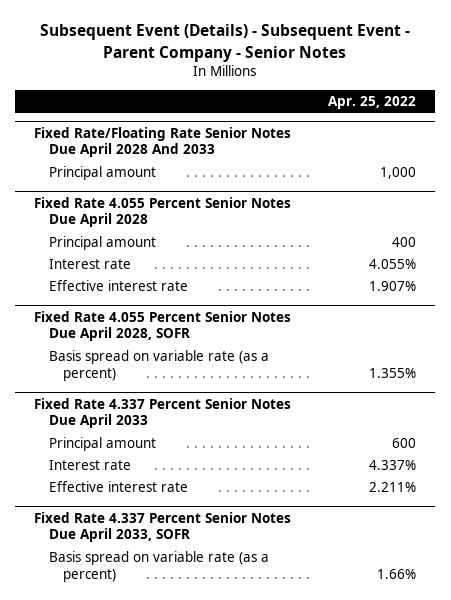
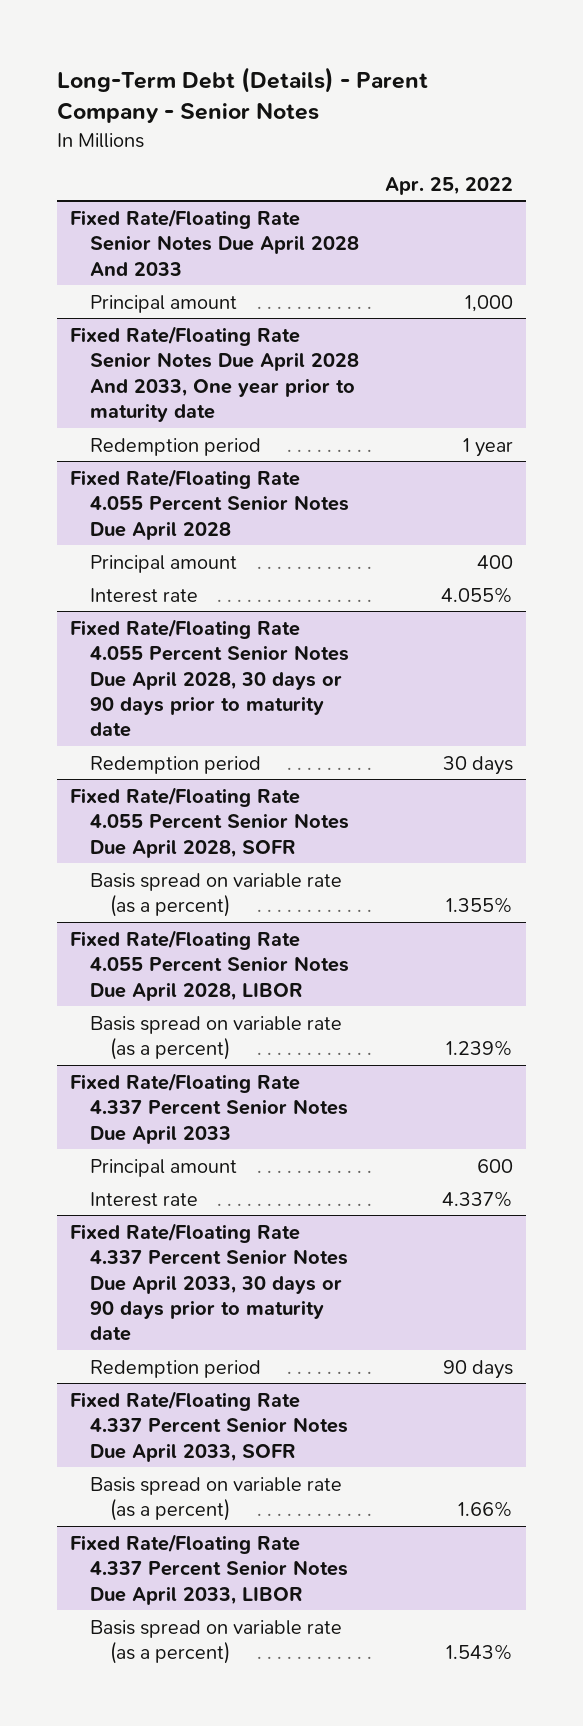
[40,24,411,62] Subsequent Event (Details) - Subsequent Event - Parent Company - Senior Notes -> [56,67,428,124] Long-Term Debt (Details) - Parent Company - Senior Notes
none -> [69,325,359,422] Fixed Rate/Floating Rate Senior Notes Due April 2028 And 2033, One year prior to maturity date
none -> [89,437,261,456] Redemption period
[34,196,292,228] Fixed Rate 4.055 Percent Senior Notes Due April 2028 -> [69,468,349,540] Fixed Rate/Floating Rate 4.055 Percent Senior Notes Due April 2028
[48,280,188,292] Effective interest rate -> none
none -> [69,618,349,738] Fixed Rate/Floating Rate 4.055 Percent Senior Notes Due April 2028, 30 days or 90 days prior to maturity date
none -> [89,755,261,774] Redemption period
[34,310,292,342] Fixed Rate 4.055 Percent Senior Notes Due April 2028, SOFR -> [69,786,349,858] Fixed Rate/Floating Rate 4.055 Percent Senior Notes Due April 2028, SOFR
none -> [69,929,349,1001] Fixed Rate/Floating Rate 4.055 Percent Senior Notes Due April 2028, LIBOR
none -> [89,1015,342,1061] Basis spread on variable rate (as a percent)
[34,397,292,429] Fixed Rate 4.337 Percent Senior Notes Due April 2033 -> [69,1072,348,1144] Fixed Rate/Floating Rate 4.337 Percent Senior Notes Due April 2033
[48,481,188,493] Effective interest rate -> none
none -> [69,1222,348,1342] Fixed Rate/Floating Rate 4.337 Percent Senior Notes Due April 2033, 30 days or 90 days prior to maturity date
none -> [89,1359,261,1378] Redemption period
[34,511,292,543] Fixed Rate 4.337 Percent Senior Notes Due April 2033, SOFR -> [69,1390,348,1462] Fixed Rate/Floating Rate 4.337 Percent Senior Notes Due April 2033, SOFR
none -> [69,1533,348,1605] Fixed Rate/Floating Rate 4.337 Percent Senior Notes Due April 2033, LIBOR
none -> [89,1619,342,1665] Basis spread on variable rate (as a percent)

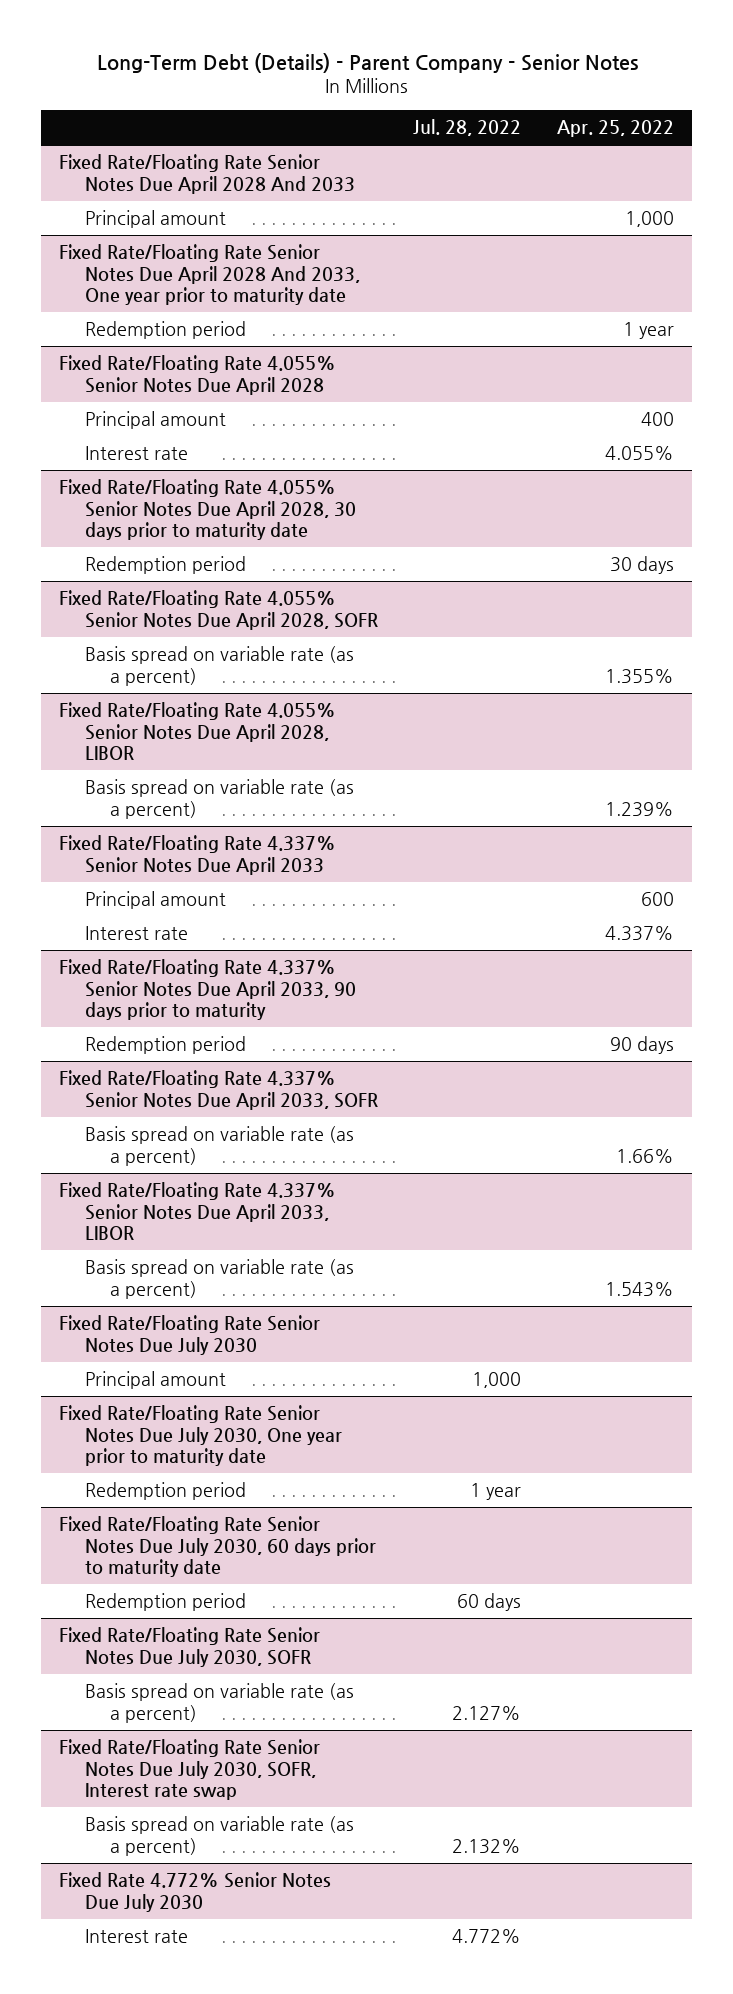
none -> [413,119,522,137] Jul. 28, 2022
[69,468,349,540] Fixed Rate/Floating Rate 4.055 Percent Senior Notes Due April 2028 -> [59,355,337,395] Fixed Rate/Floating Rate 4.055% Senior Notes Due April 2028
[69,618,349,738] Fixed Rate/Floating Rate 4.055 Percent Senior Notes Due April 2028, 30 days or 90 days prior to maturity date -> [59,479,356,541] Fixed Rate/Floating Rate 4.055% Senior Notes Due April 2028, 30 days prior to maturity date
[69,786,349,858] Fixed Rate/Floating Rate 4.055 Percent Senior Notes Due April 2028, SOFR -> [59,590,378,630] Fixed Rate/Floating Rate 4.055% Senior Notes Due April 2028, SOFR
[69,929,349,1001] Fixed Rate/Floating Rate 4.055 Percent Senior Notes Due April 2028, LIBOR -> [59,702,337,761] Fixed Rate/Floating Rate 4.055% Senior Notes Due April 2028, LIBOR
[69,1072,348,1144] Fixed Rate/Floating Rate 4.337 Percent Senior Notes Due April 2033 -> [59,835,337,875] Fixed Rate/Floating Rate 4.337% Senior Notes Due April 2033
[69,1222,348,1342] Fixed Rate/Floating Rate 4.337 Percent Senior Notes Due April 2033, 30 days or 90 days prior to maturity date -> [59,959,356,1021] Fixed Rate/Floating Rate 4.337% Senior Notes Due April 2033, 90 days prior to maturity
[69,1390,348,1462] Fixed Rate/Floating Rate 4.337 Percent Senior Notes Due April 2033, SOFR -> [59,1070,378,1110] Fixed Rate/Floating Rate 4.337% Senior Notes Due April 2033, SOFR
[69,1533,348,1605] Fixed Rate/Floating Rate 4.337 Percent Senior Notes Due April 2033, LIBOR -> [59,1182,337,1241] Fixed Rate/Floating Rate 4.337% Senior Notes Due April 2033, LIBOR
none -> [59,1315,321,1355] Fixed Rate/Floating Rate Senior Notes Due July 2030
none -> [84,1371,226,1390] Principal amount
none -> [59,1405,342,1467] Fixed Rate/Floating Rate Senior Notes Due July 2030, One year prior to maturity date
none -> [84,1482,246,1501] Redemption period
none -> [59,1516,376,1578] Fixed Rate/Floating Rate Senior Notes Due July 2030, 60 days prior to maturity date
none -> [84,1593,246,1612] Redemption period
none -> [59,1627,321,1667] Fixed Rate/Floating Rate Senior Notes Due July 2030, SOFR
none -> [84,1683,354,1723] Basis spread on variable rate (as a percent)
none -> [59,1739,321,1801] Fixed Rate/Floating Rate Senior Notes Due July 2030, SOFR, Interest rate swap
none -> [84,1816,354,1856] Basis spread on variable rate (as a percent)
none -> [59,1872,332,1912] Fixed Rate 4.772% Senior Notes Due July 2030
none -> [84,1929,188,1944] Interest rate

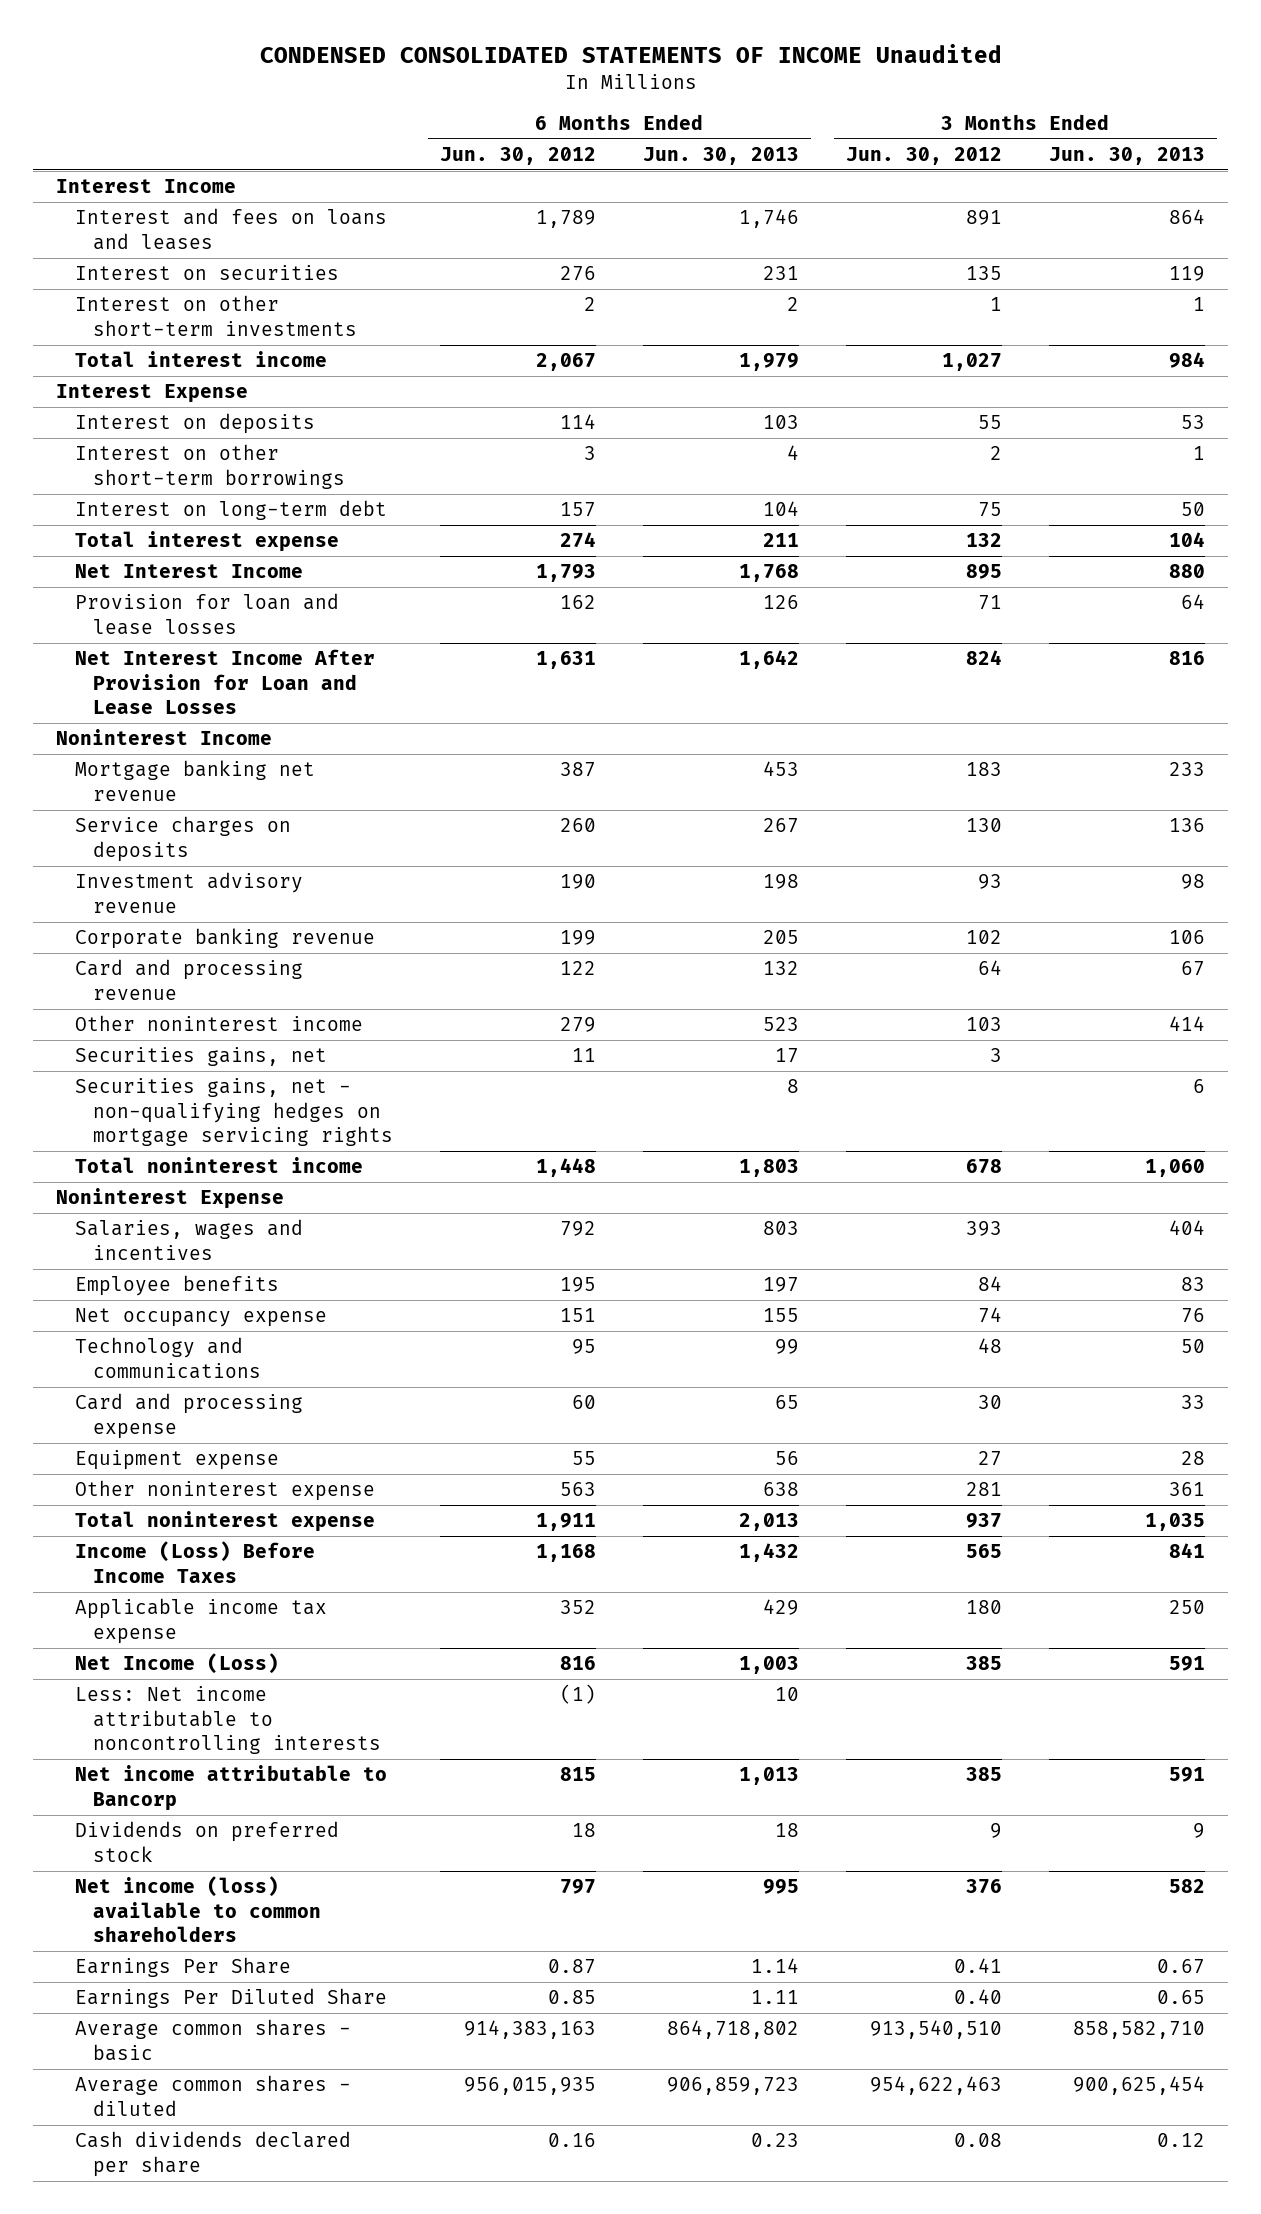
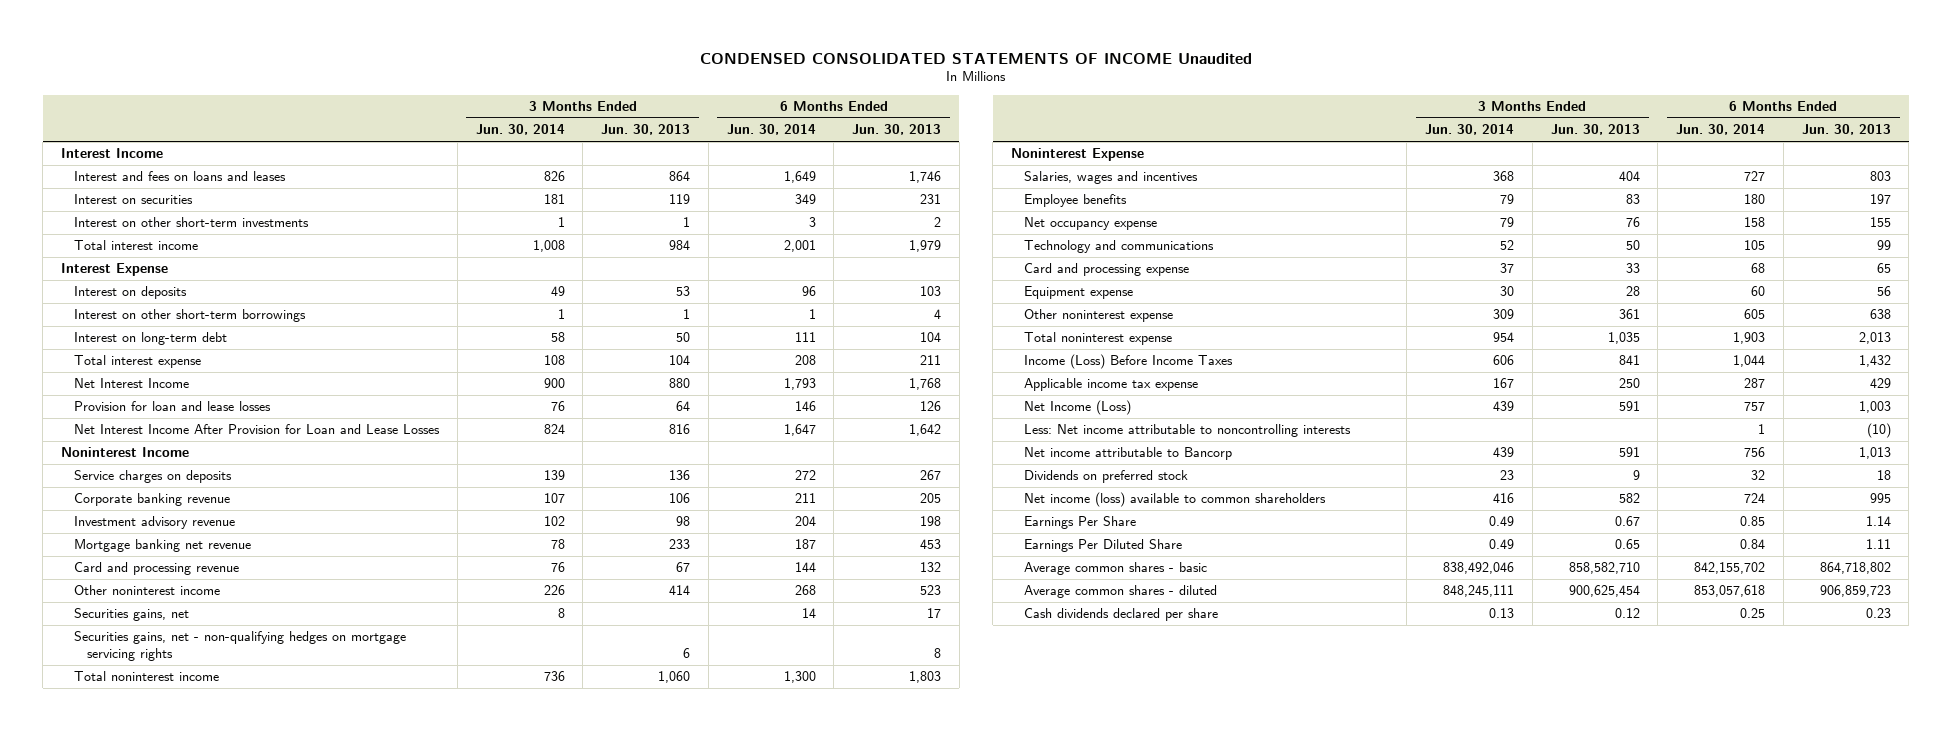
[439,147,596,166] Jun. 30, 2012 -> none
[845,147,1002,166] Jun. 30, 2012 -> none
none -> [475,124,565,136] Jun. 30, 2014
none -> [726,124,816,136] Jun. 30, 2014
[74,872,303,913] Investment advisory revenue -> [74,516,236,530] Investment advisory revenue
[74,760,315,801] Mortgage banking net revenue -> [74,539,252,553] Mortgage banking net revenue
[774,1687,799,1702] 10 -> [1866,423,1891,439] (10)

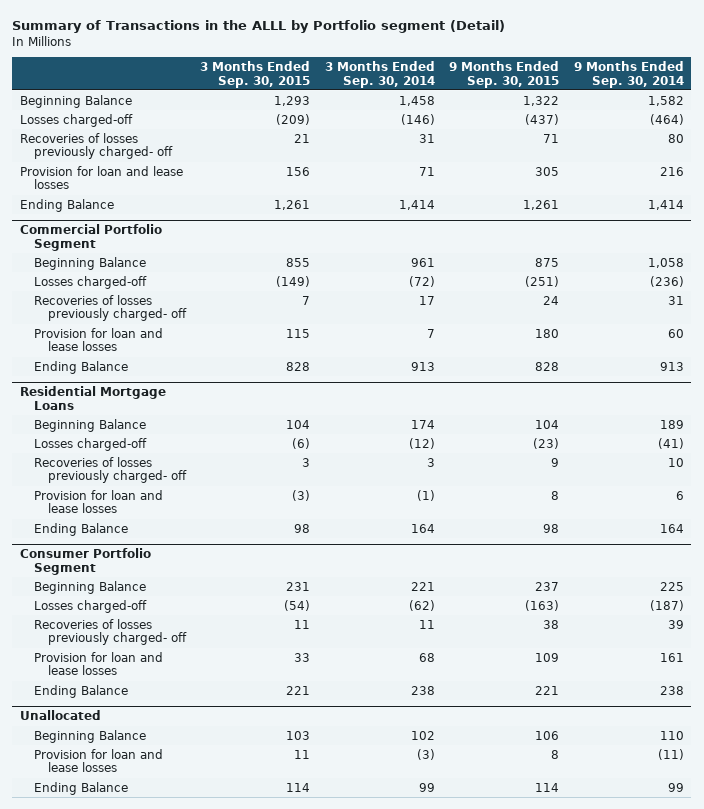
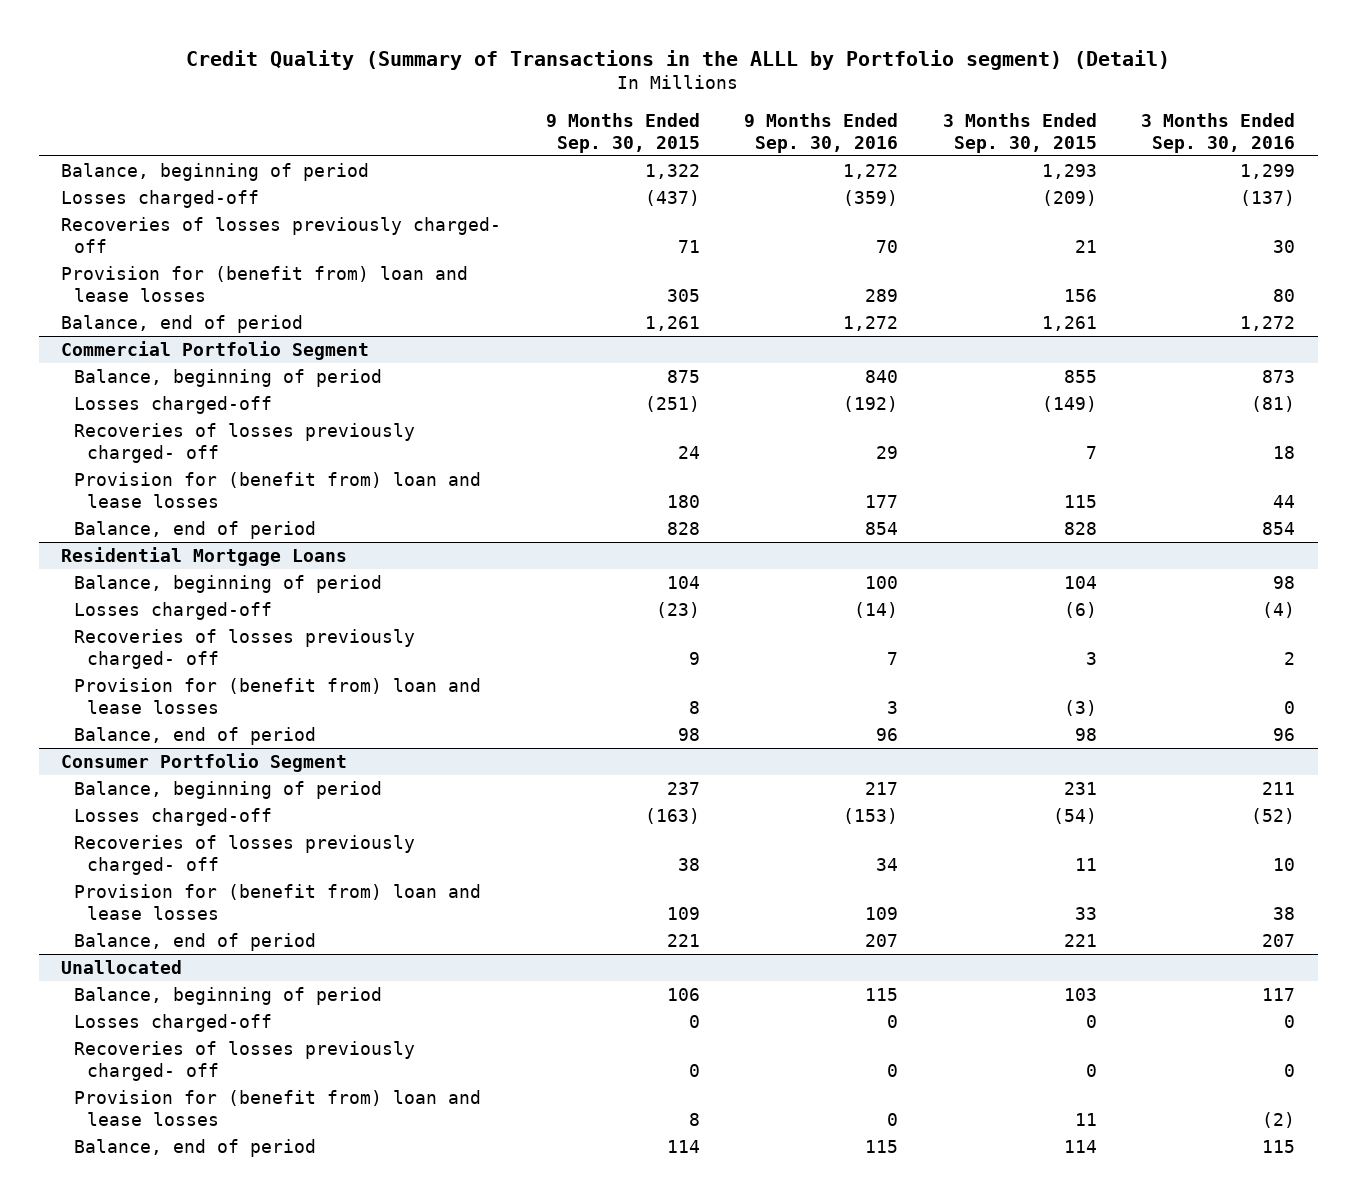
[12,20,506,34] Summary of Transactions in the ALLL by Portfolio segment (Detail) -> [186,50,1171,71] Credit Quality (Summary of Transactions in the ALLL by Portfolio segment) (Detail)
[324,60,435,88] 3 Months Ended Sep. 30, 2014 -> none
[573,60,684,88] 9 Months Ended Sep. 30, 2014 -> none
none -> [744,112,899,153] 9 Months Ended Sep. 30, 2016
none -> [1141,112,1296,153] 3 Months Ended Sep. 30, 2016
[19,94,132,108] Beginning Balance -> [61,162,370,181] Balance, beginning of period
[19,165,183,190] Provision for loan and lease losses -> [61,265,469,303] Provision for (benefit from) loan and lease losses
[19,198,114,212] Ending Balance -> [61,314,304,333] Balance, end of period
[33,256,146,270] Beginning Balance -> [74,368,383,387] Balance, beginning of period
[33,327,163,352] Provision for loan and lease losses -> [74,471,482,509] Provision for (benefit from) loan and lease losses
[33,360,128,374] Ending Balance -> [74,520,317,539] Balance, end of period
[33,418,146,432] Beginning Balance -> [74,574,383,593] Balance, beginning of period
[33,489,163,514] Provision for loan and lease losses -> [74,677,482,715] Provision for (benefit from) loan and lease losses
[33,522,128,536] Ending Balance -> [74,726,317,745] Balance, end of period
[33,580,146,594] Beginning Balance -> [74,780,383,799] Balance, beginning of period
[33,651,163,676] Provision for loan and lease losses -> [74,883,482,921] Provision for (benefit from) loan and lease losses
[33,684,128,698] Ending Balance -> [74,932,317,951] Balance, end of period
[33,729,146,743] Beginning Balance -> [74,986,383,1005] Balance, beginning of period
none -> [74,1013,273,1032] Losses charged-off
none -> [74,1040,416,1082] Recoveries of losses previously charged- off
[33,748,163,773] Provision for loan and lease losses -> [74,1089,482,1127] Provision for (benefit from) loan and lease losses
[33,781,128,795] Ending Balance -> [74,1138,317,1157] Balance, end of period

